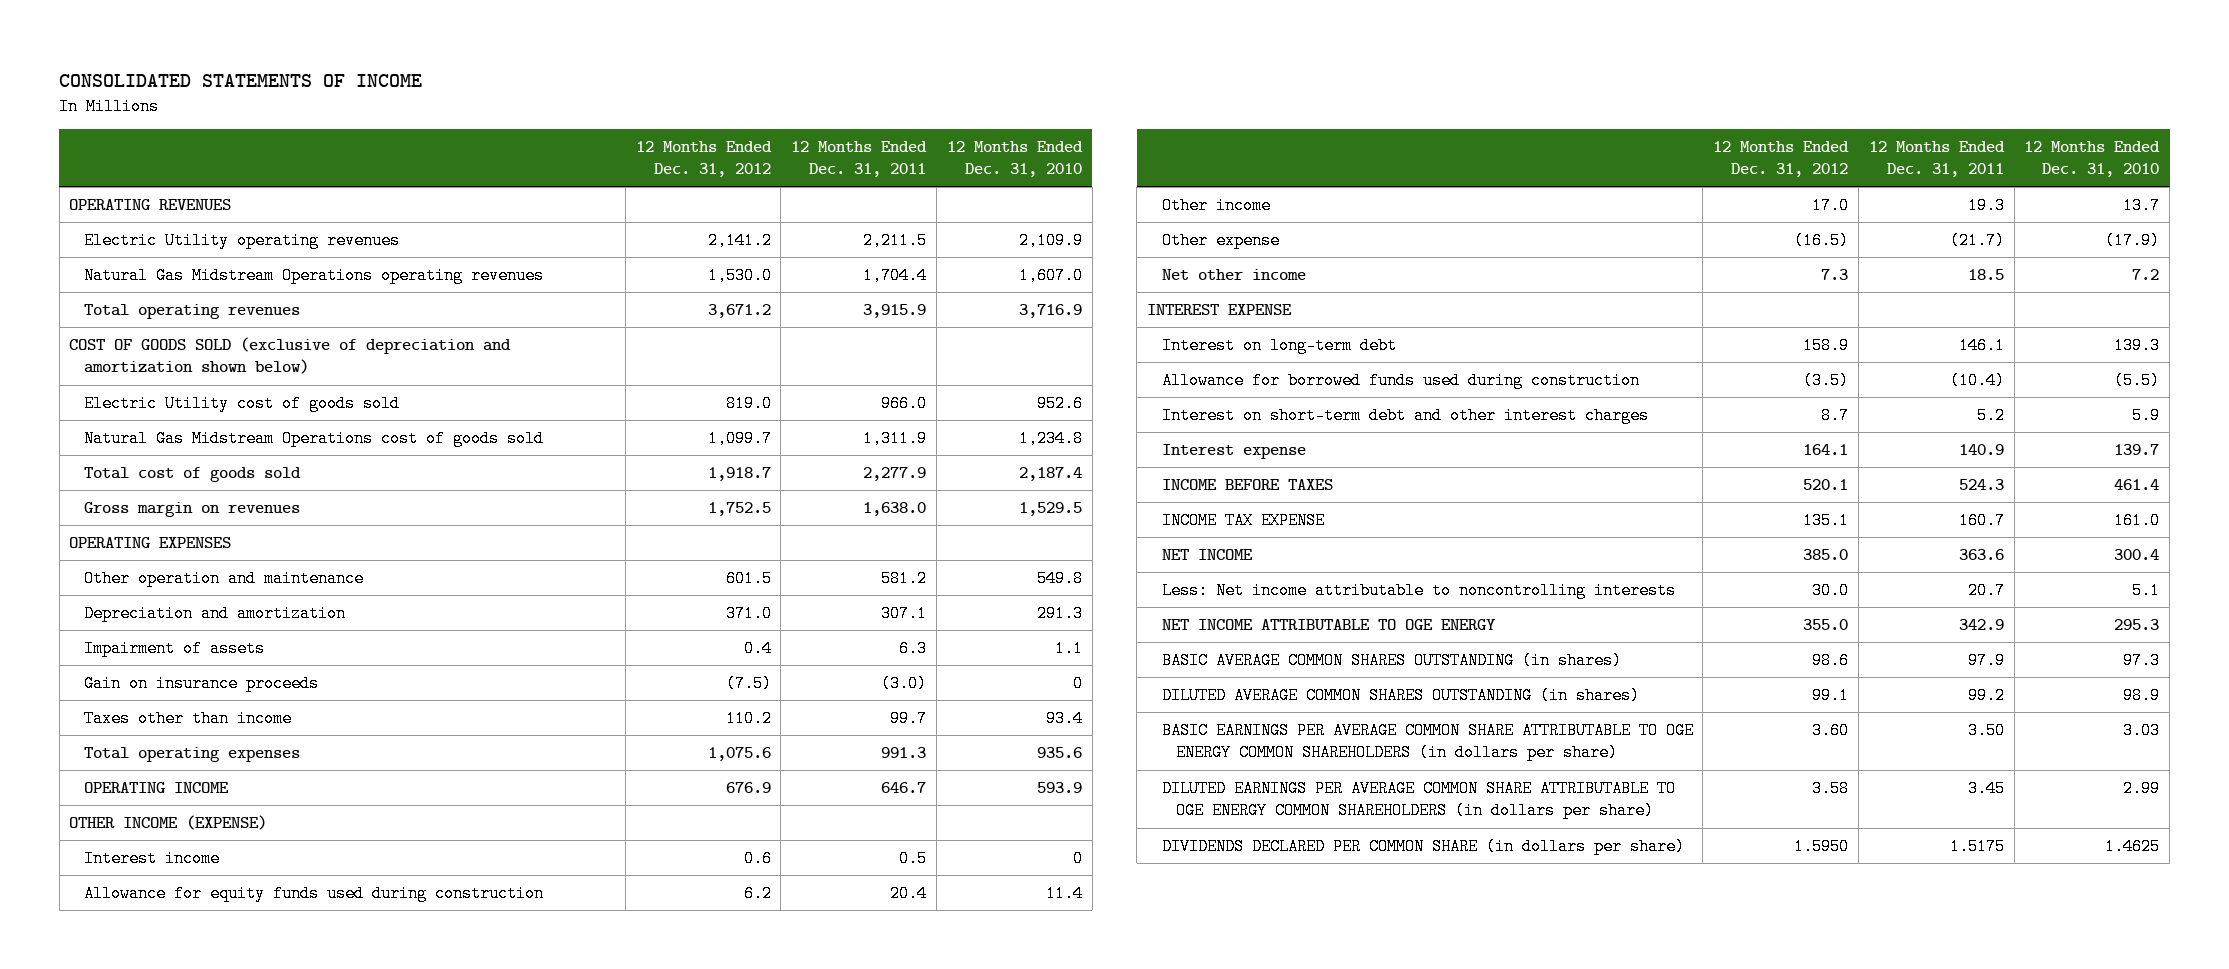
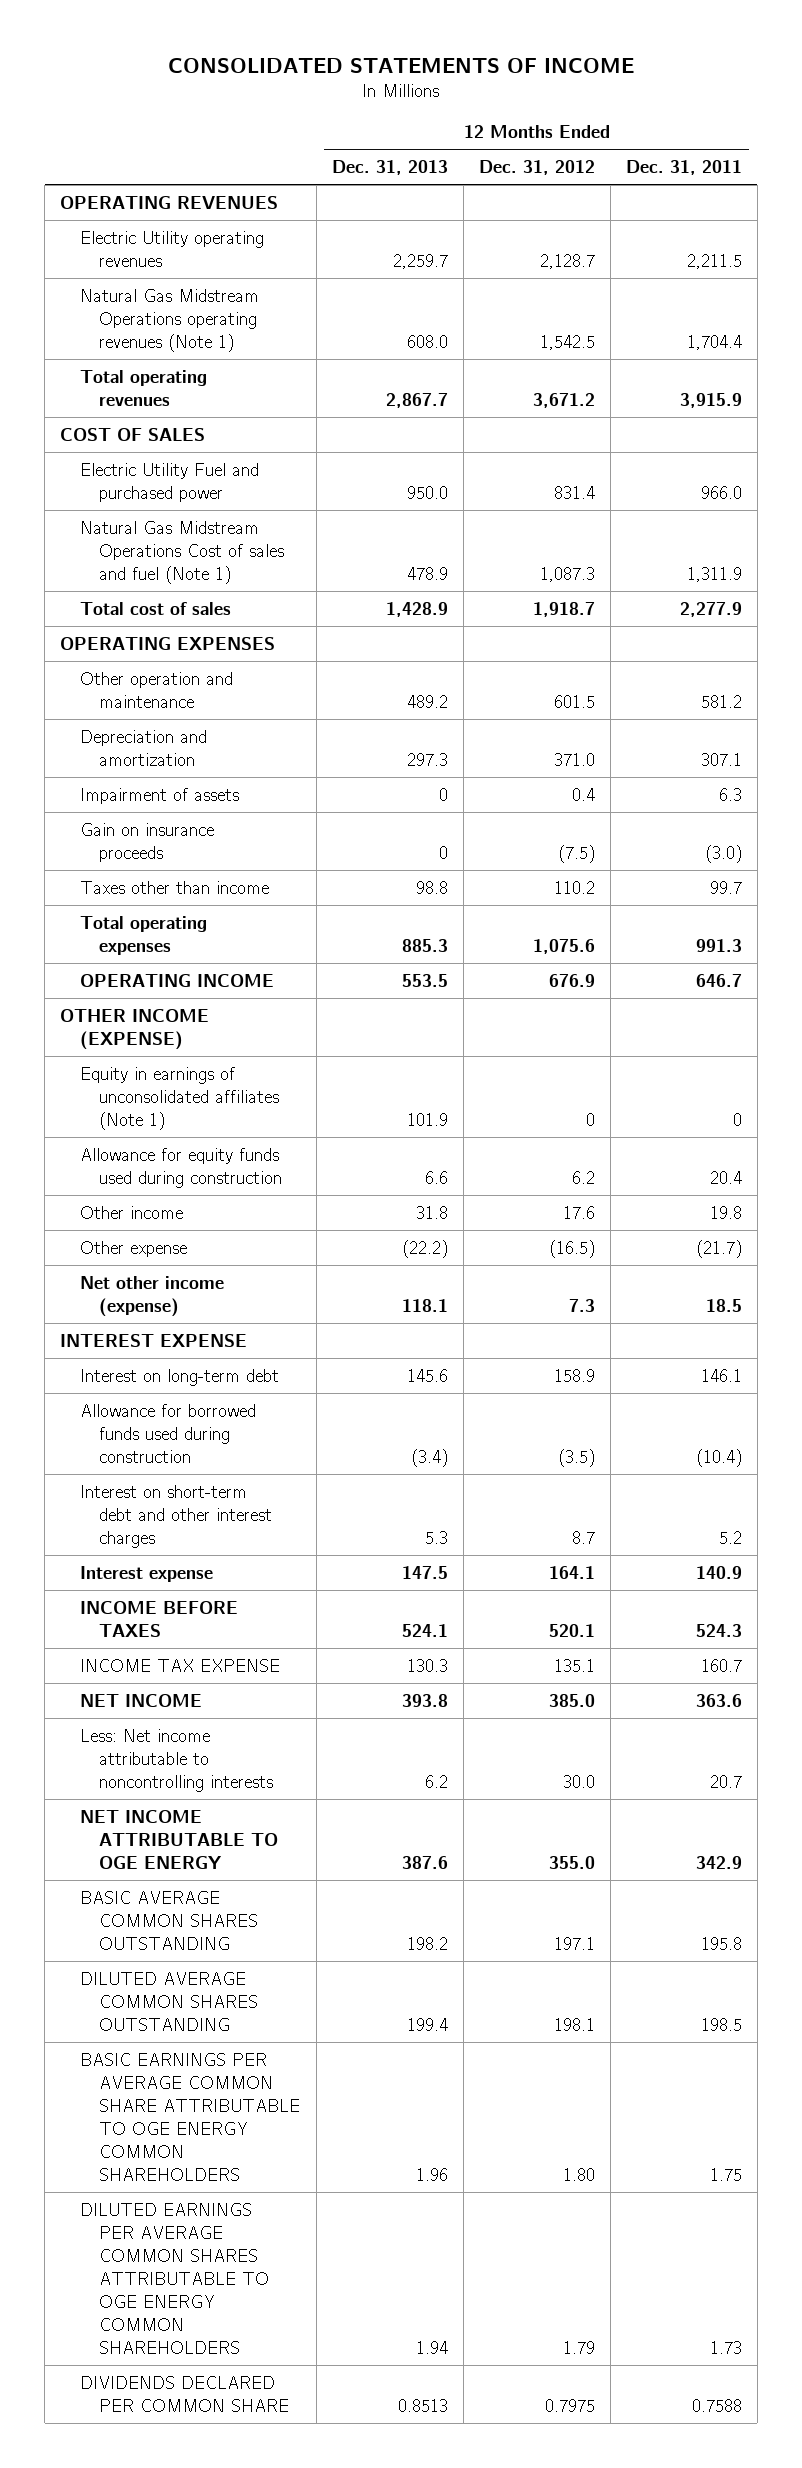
[946,140,1083,177] 12 Months Ended Dec. 31, 2010 -> none
none -> [331,160,448,176] Dec. 31, 2013
[707,232,772,250] 2,141.2 -> [539,253,595,269] 2,128.7
[83,267,544,285] Natural Gas Midstream Operations operating revenues -> [79,288,259,352] Natural Gas Midstream Operations operating revenues (Note 1)
[707,267,772,285] 1,530.0 -> [539,334,595,350] 1,542.5
[83,502,300,518] Gross margin on revenues -> none
[69,337,512,375] COST OF GOODS SOLD (exclusive of depreciation and amortization shown below) -> [60,427,206,441] COST OF SALES
[83,395,400,413] Electric Utility cost of goods sold -> [79,462,259,502] Electric Utility Fuel and purchased power
[725,395,772,413] 819.0 -> [553,485,595,499] 831.4
[83,430,544,448] Natural Gas Midstream Operations cost of goods sold -> [79,520,285,584] Natural Gas Midstream Operations Cost of sales and fuel (Note 1)
[707,430,772,448] 1,099.7 -> [539,566,595,582] 1,087.3
[83,467,301,483] Total cost of goods sold -> [79,601,231,615] Total cost of sales
[83,850,220,868] Interest income -> none
none -> [79,1066,280,1130] Equity in earnings of unconsolidated affiliates (Note 1)
[1812,197,1850,215] 17.0 -> [562,1205,595,1219] 17.6
[1967,197,2005,215] 19.3 -> [709,1205,742,1219] 19.8
[1161,269,1306,281] Net other income -> [79,1275,224,1317] Net other income (expense)
[1161,652,1622,670] BASIC AVERAGE COMMON SHARES OUTSTANDING (in shares) -> [79,1890,259,1950] BASIC AVERAGE COMMON SHARES OUTSTANDING
[1812,652,1850,670] 98.6 -> [553,1936,595,1950] 197.1
[1967,652,2005,670] 97.9 -> [700,1936,742,1950] 195.8
[1161,687,1640,705] DILUTED AVERAGE COMMON SHARES OUTSTANDING (in shares) -> [79,1971,259,2031] DILUTED AVERAGE COMMON SHARES OUTSTANDING
[1812,687,1850,705] 99.1 -> [553,2017,595,2031] 198.1
[1967,687,2005,705] 99.2 -> [700,2017,742,2031] 198.5
[1161,722,1694,762] BASIC EARNINGS PER AVERAGE COMMON SHARE ATTRIBUTABLE TO OGE ENERGY COMMON SHAREHOLDERS (in dollars per share) -> [79,2052,301,2182] BASIC EARNINGS PER AVERAGE COMMON SHARE ATTRIBUTABLE TO OGE ENERGY COMMON SHAREHOLDERS
[1812,722,1850,740] 3.60 -> [562,2168,595,2182] 1.80
[1967,722,2005,740] 3.50 -> [709,2168,742,2182] 1.75
[1161,780,1676,820] DILUTED EARNINGS PER AVERAGE COMMON SHARE ATTRIBUTABLE TO OGE ENERGY COMMON SHAREHOLDERS (in dollars per share) -> [79,2202,270,2355] DILUTED EARNINGS PER AVERAGE COMMON SHARES ATTRIBUTABLE TO OGE ENERGY COMMON SHAREHOLDERS
[1812,780,1850,798] 3.58 -> [562,2341,595,2355] 1.79
[1967,780,2005,798] 3.45 -> [709,2341,742,2355] 1.73
[1161,838,1685,856] DIVIDENDS DECLARED PER COMMON SHARE (in dollars per share) -> [79,2375,290,2412] DIVIDENDS DECLARED PER COMMON SHARE
[1794,838,1850,856] 1.5950 -> [544,2398,595,2412] 0.7975
[1949,838,2005,856] 1.5175 -> [691,2398,742,2412] 0.7588

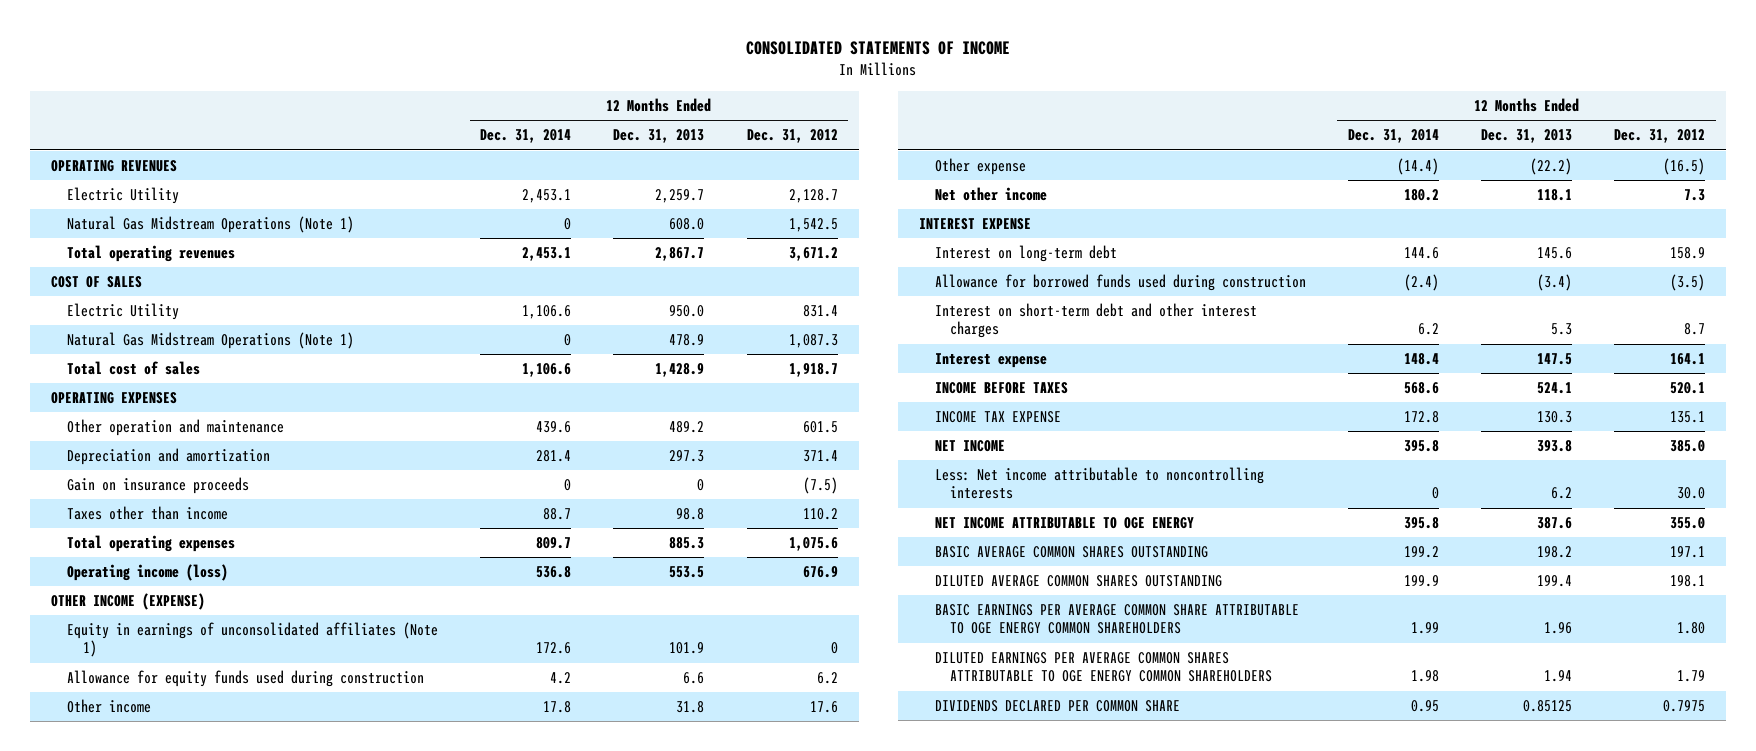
[625,160,742,176] Dec. 31, 2011 -> none
none -> [480,129,572,144] Dec. 31, 2014
[79,230,264,267] Electric Utility operating revenues -> [67,187,180,205] Electric Utility
[79,288,259,352] Natural Gas Midstream Operations operating revenues (Note 1) -> [67,216,355,234] Natural Gas Midstream Operations (Note 1)
[79,462,259,502] Electric Utility Fuel and purchased power -> [67,303,180,321] Electric Utility
[79,520,285,584] Natural Gas Midstream Operations Cost of sales and fuel (Note 1) -> [67,332,355,350] Natural Gas Midstream Operations (Note 1)
[79,787,239,804] Impairment of assets -> none
[553,752,595,766] 371.0 -> [802,450,838,463] 371.4
[79,973,274,987] OPERATING INCOME -> [67,564,229,582] Operating income (loss)
[79,1275,224,1317] Net other income (expense) -> [934,187,1047,202] Net other income
[397,2398,448,2412] 0.8513 -> [1523,700,1573,713] 0.85125

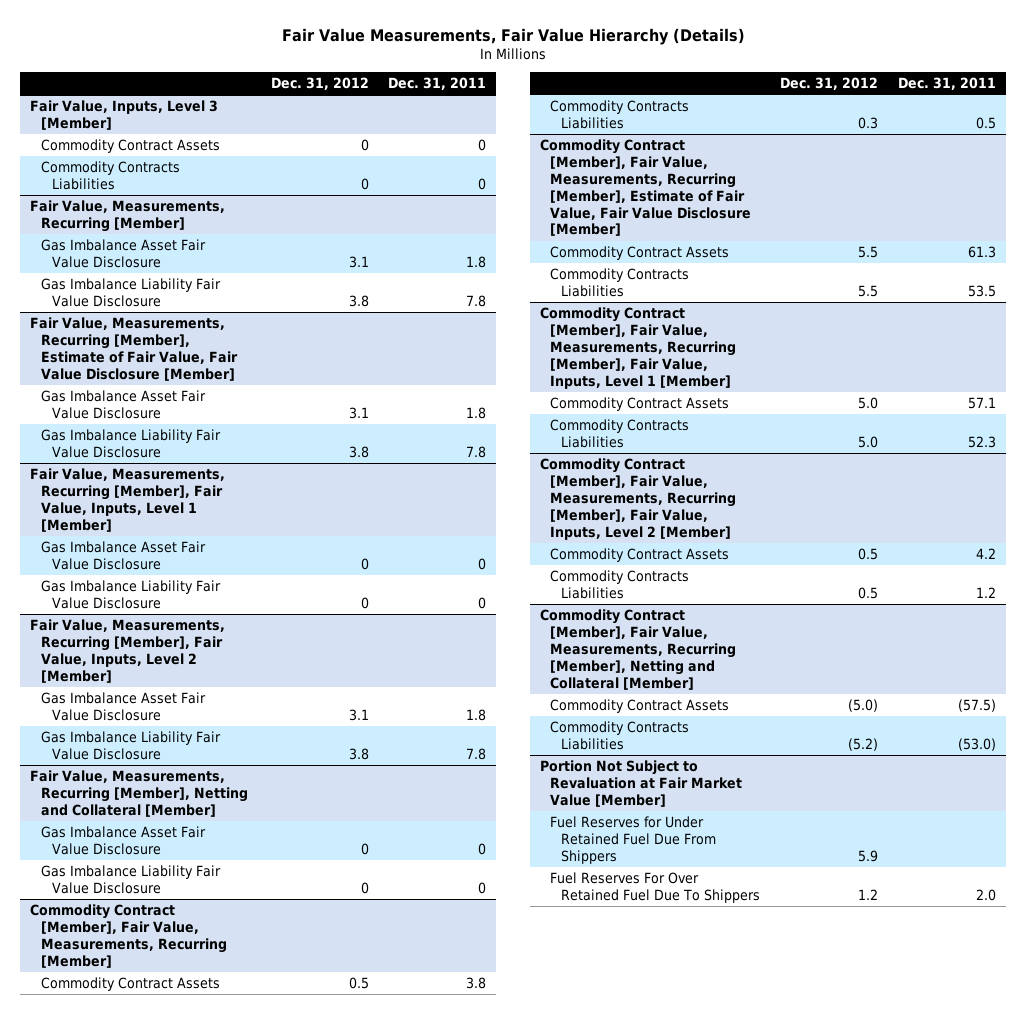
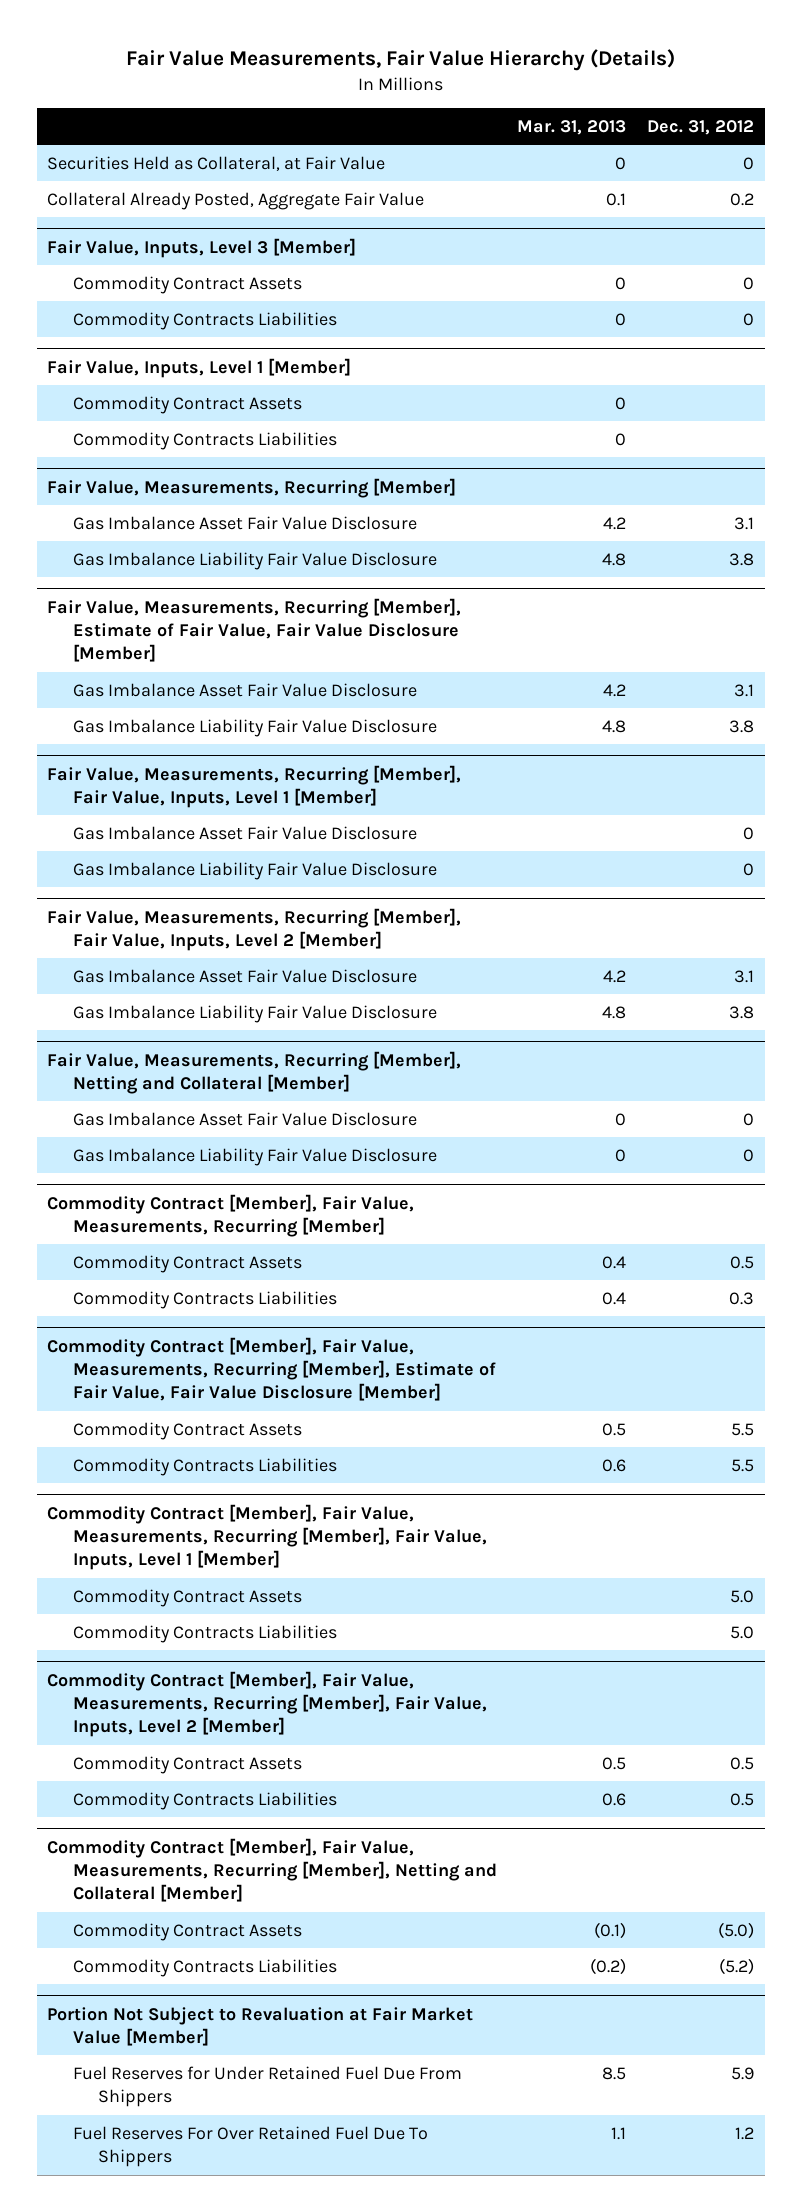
[388,77,487,91] Dec. 31, 2011 -> none
none -> [517,119,627,135] Mar. 31, 2013
none -> [47,155,386,171] Securities Held as Collateral, at Fair Value
none -> [47,191,425,210] Collateral Already Posted, Aggregate Fair Value
none -> [47,357,352,378] Fair Value, Inputs, Level 1 [Member]
none -> [72,395,302,414] Commodity Contract Assets
none -> [72,431,337,450] Commodity Contracts Liabilities

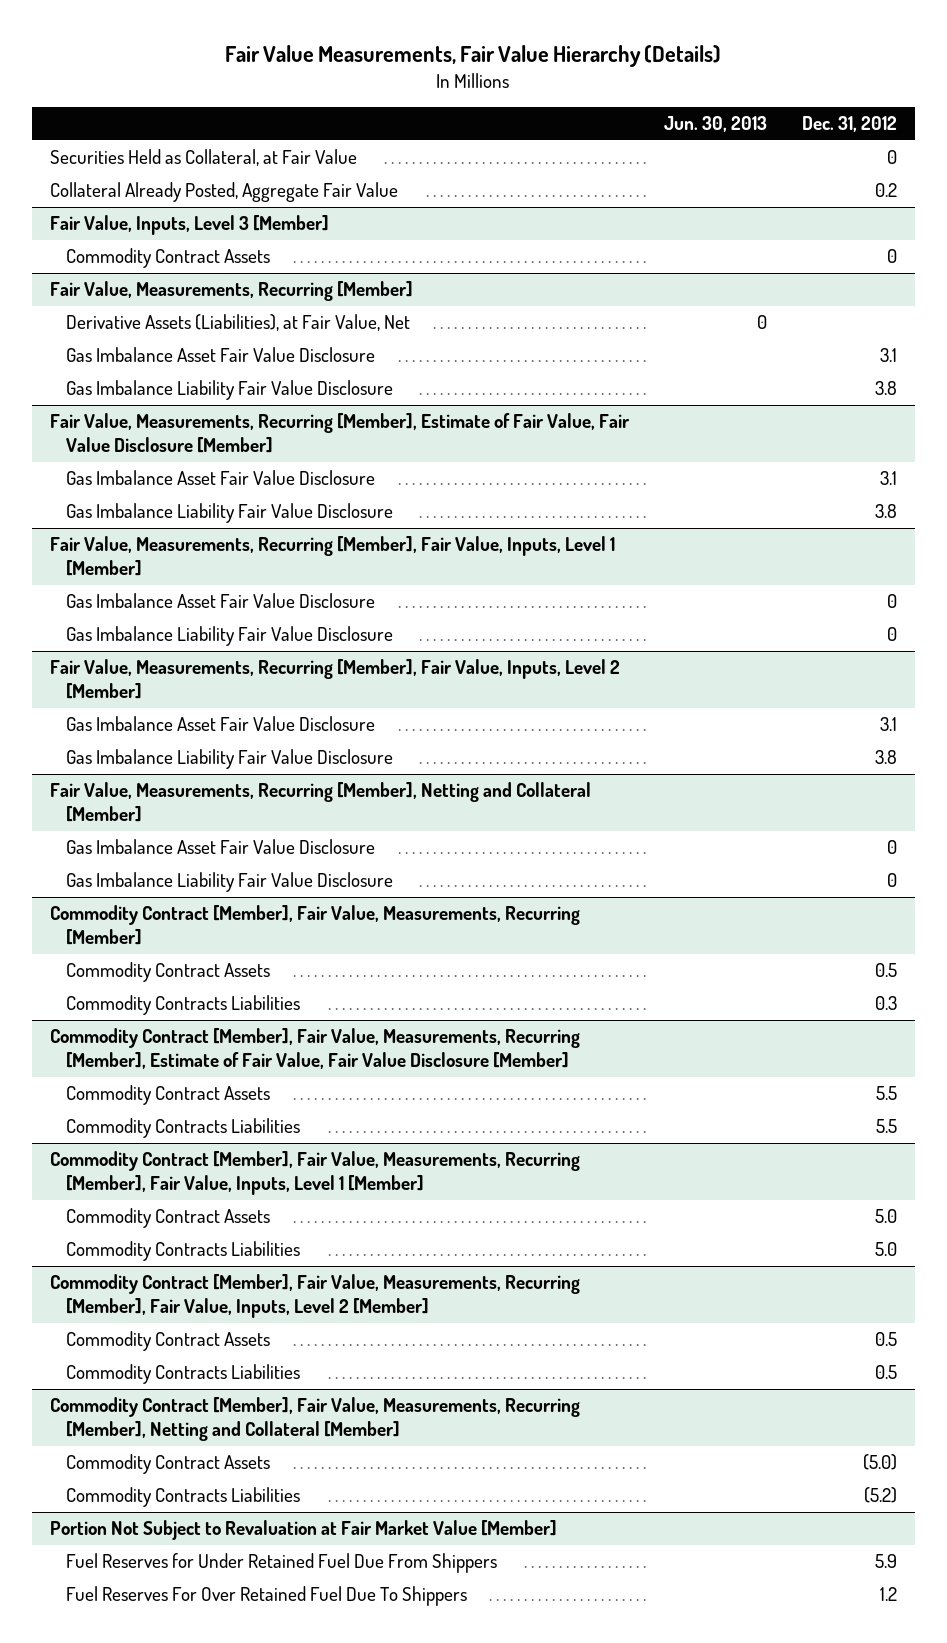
[517,119,627,135] Mar. 31, 2013 -> none
none -> [663,116,767,133] Jun. 30, 2013
[72,311,337,330] Commodity Contracts Liabilities -> none
[47,357,352,378] Fair Value, Inputs, Level 1 [Member] -> none
[72,395,302,414] Commodity Contract Assets -> none
[72,431,337,450] Commodity Contracts Liabilities -> none
none -> [66,314,411,332] Derivative Assets (Liabilities), at Fair Value, Net

